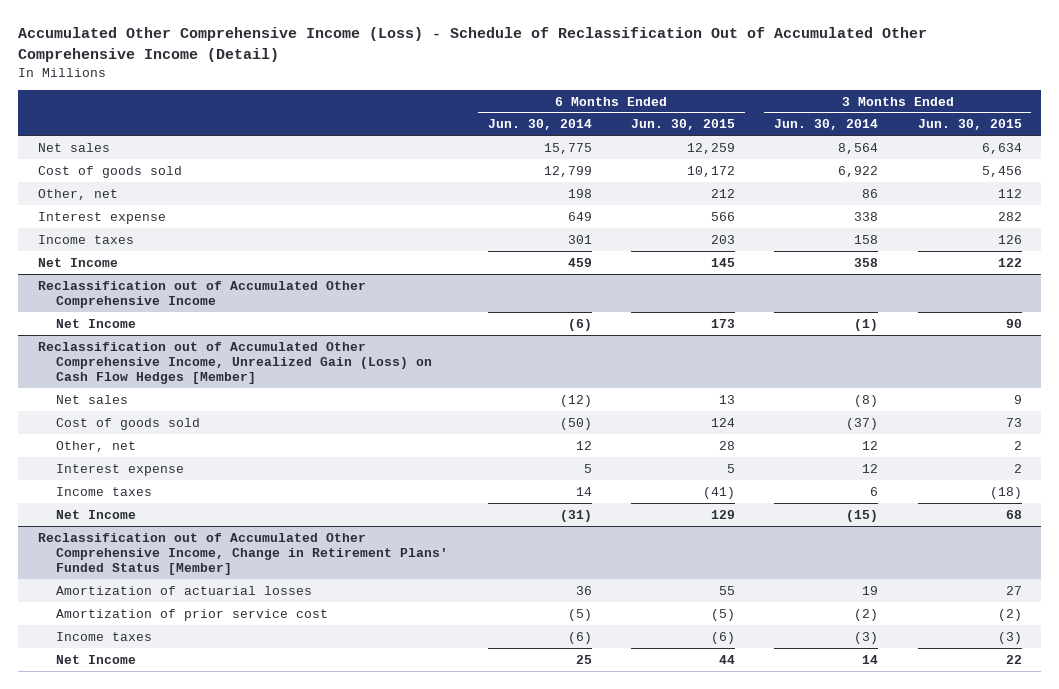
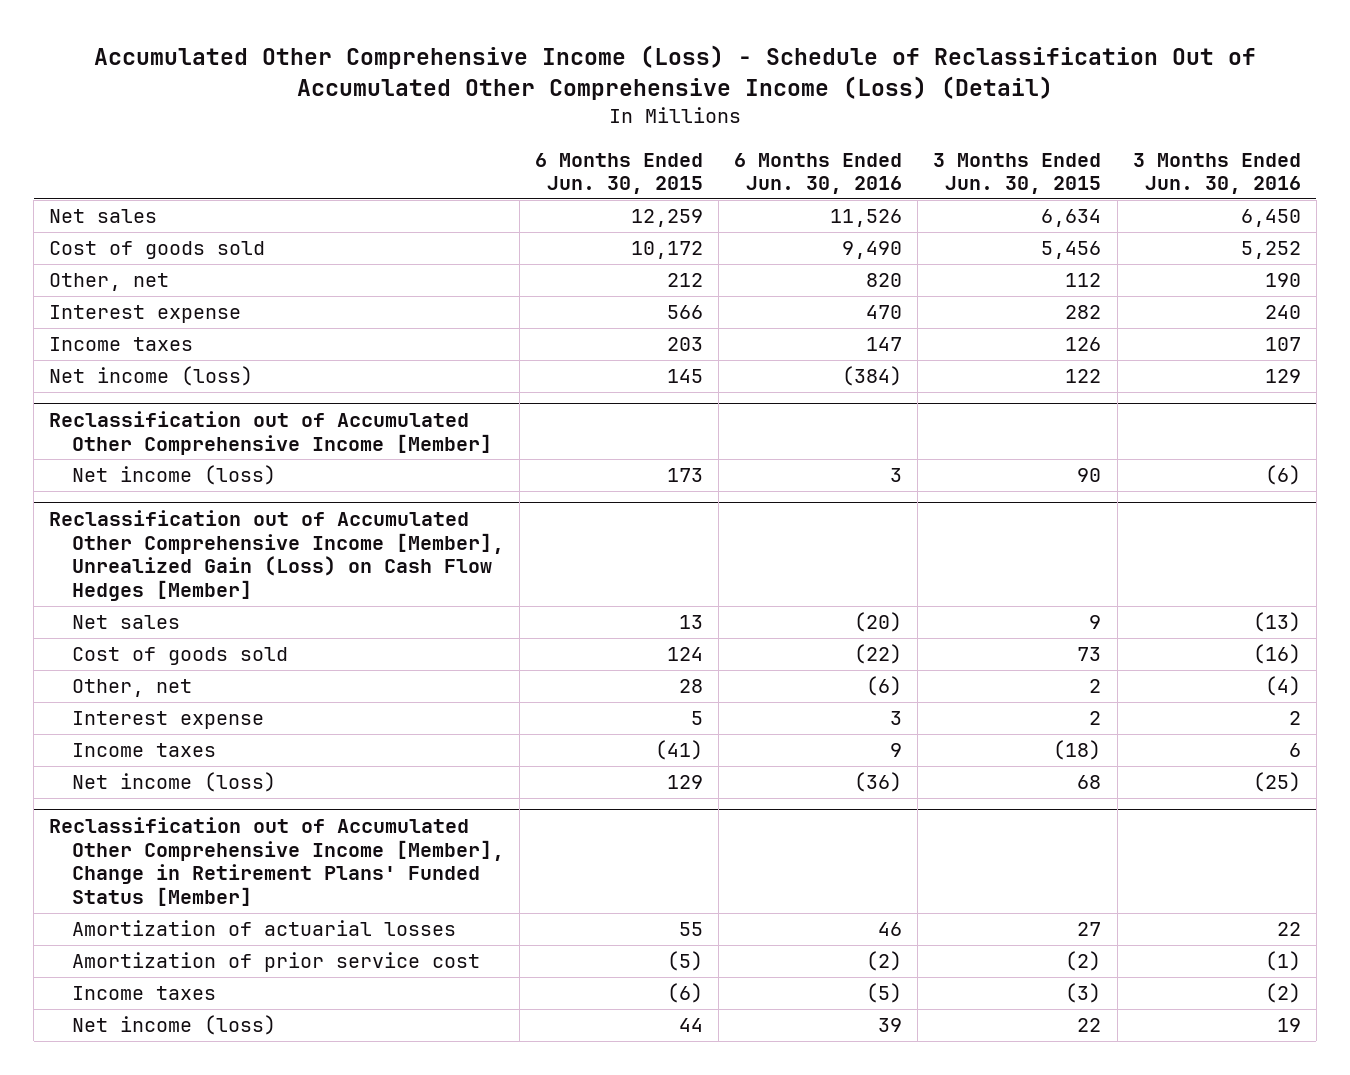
[17,27,927,62] Accumulated Other Comprehensive Income (Loss) - Schedule of Reclassification Out of Accumulated Other Comprehensive Income (Detail) -> [93,44,1256,101] Accumulated Other Comprehensive Income (Loss) - Schedule of Reclassification Out of Accumulated Other Comprehensive Income (Loss) (Detail)
[487,119,592,131] Jun. 30, 2014 -> none
[774,119,879,131] Jun. 30, 2014 -> none
none -> [734,152,903,195] 6 Months Ended Jun. 30, 2016
none -> [1132,152,1301,195] 3 Months Ended Jun. 30, 2016
[37,257,118,267] Net Income -> [49,366,254,387] Net income (loss)
[37,280,366,308] Reclassification out of Accumulated Other Comprehensive Income -> [49,411,492,455] Reclassification out of Accumulated Other Comprehensive Income [Member]
[56,318,137,328] Net Income -> [71,465,276,486] Net income (loss)
[37,341,433,385] Reclassification out of Accumulated Other Comprehensive Income, Unrealized Gain (Loss) on Cash Flow Hedges [Member] -> [49,510,504,602] Reclassification out of Accumulated Other Comprehensive Income [Member], Unrealized Gain (Loss) on Cash Flow Hedges [Member]
[56,509,137,519] Net Income -> [71,772,276,793] Net income (loss)
[37,532,449,576] Reclassification out of Accumulated Other Comprehensive Income, Change in Retirement Plans' Funded Status [Member] -> [49,817,504,907] Reclassification out of Accumulated Other Comprehensive Income [Member], Change in Retirement Plans' Funded Status [Member]
[56,654,137,664] Net Income -> [71,1015,276,1036] Net income (loss)

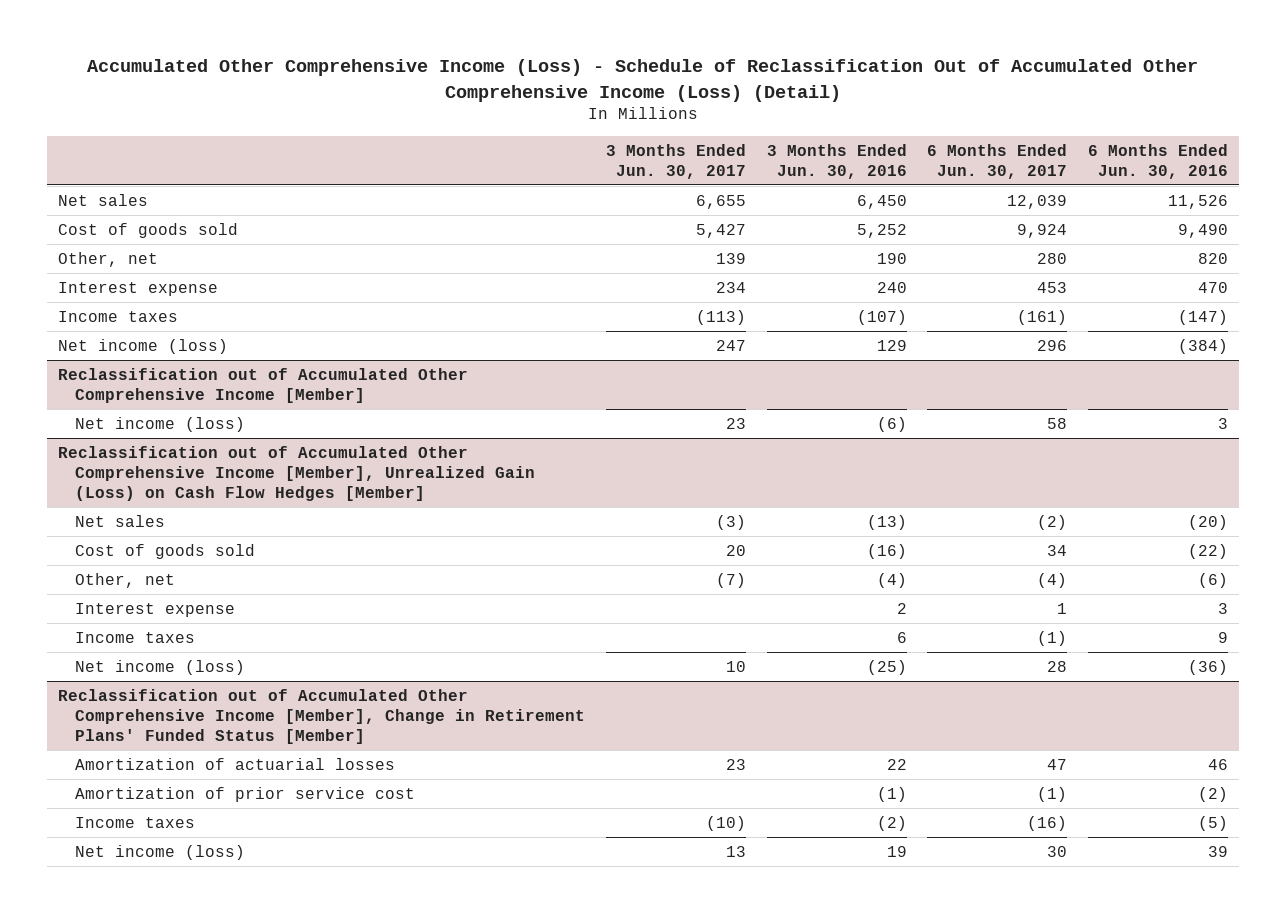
[535,152,704,195] 6 Months Ended Jun. 30, 2015 -> none
[933,152,1102,195] 3 Months Ended Jun. 30, 2015 -> none
none -> [605,143,746,179] 3 Months Ended Jun. 30, 2017
none -> [927,143,1068,179] 6 Months Ended Jun. 30, 2017
[866,337,903,352] 147 -> [1178,309,1229,325] (147)
[1264,337,1301,352] 107 -> [856,309,907,325] (107)

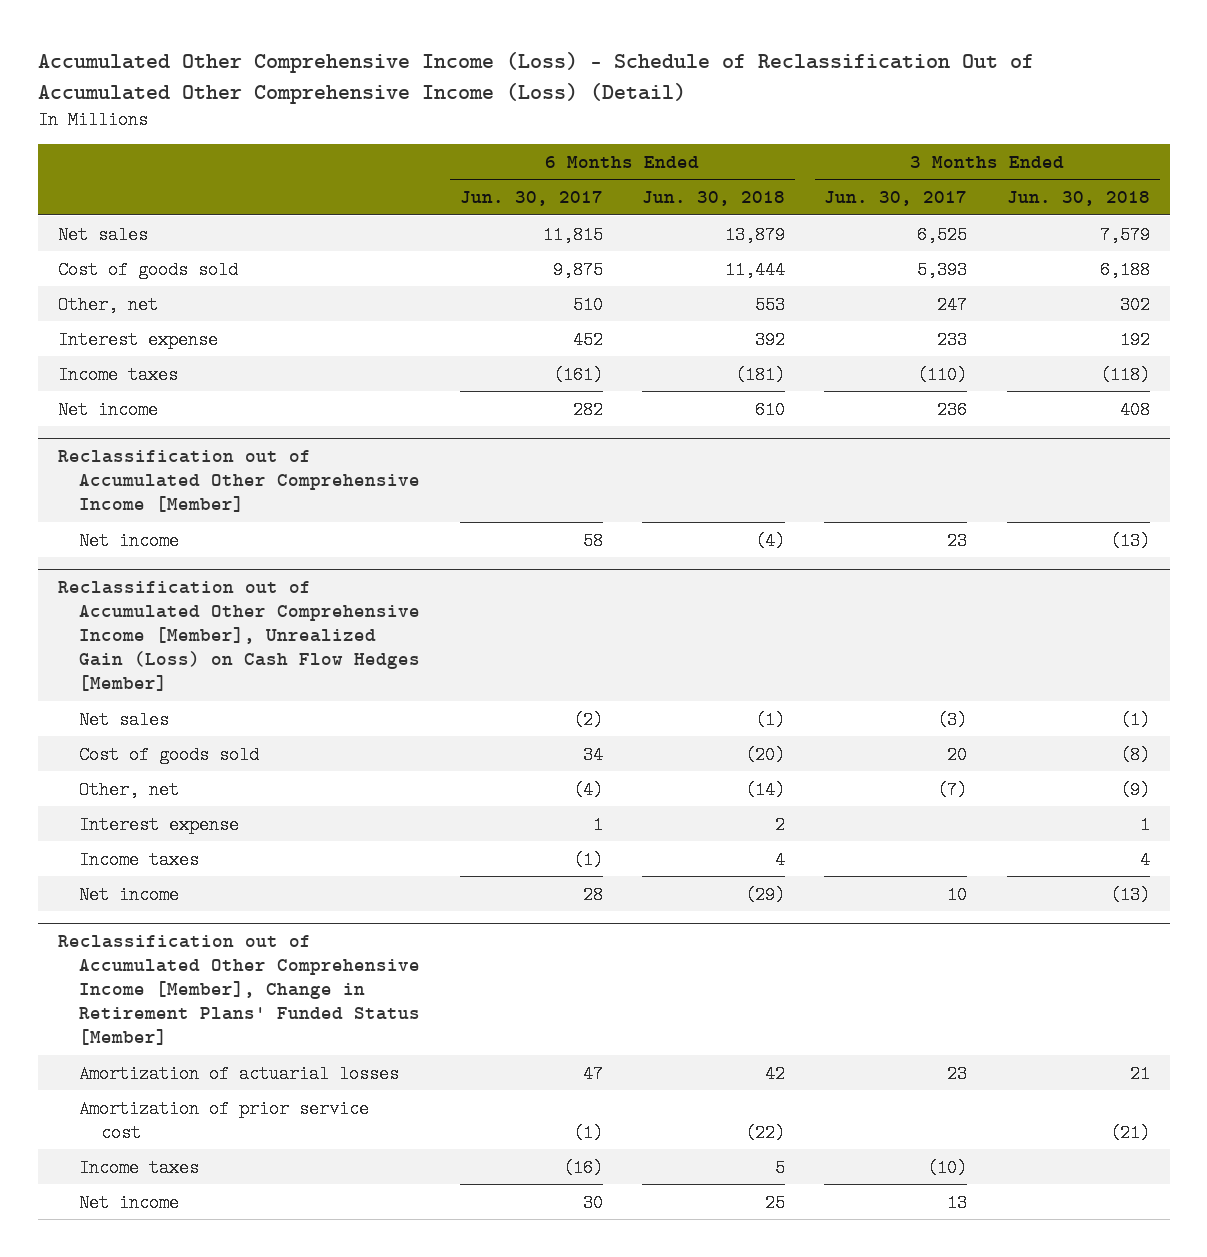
[766,143,907,179] 3 Months Ended Jun. 30, 2016 -> none
[1088,143,1229,179] 6 Months Ended Jun. 30, 2016 -> none
none -> [641,191,785,207] Jun. 30, 2018
none -> [1006,191,1150,207] Jun. 30, 2018
[695,194,746,209] 6,655 -> [917,225,968,244] 6,525
[1007,194,1068,209] 12,039 -> [542,225,603,244] 11,815
[695,223,746,238] 5,427 -> [917,260,968,279] 5,393
[1017,223,1068,238] 9,924 -> [552,260,603,279] 9,875
[715,252,746,264] 139 -> [937,295,968,314] 247
[1037,252,1068,264] 280 -> [572,295,603,314] 510
[715,281,746,293] 234 -> [937,330,968,349] 233
[1037,281,1068,293] 453 -> [572,330,603,349] 452
[695,309,746,325] (113) -> [917,365,968,384] (110)
[57,338,228,354] Net income (loss) -> [57,400,158,419] Net income
[715,339,746,351] 247 -> [937,400,968,419] 236
[1037,339,1068,351] 296 -> [572,400,603,419] 282
[74,416,245,432] Net income (loss) -> [79,531,180,550] Net income
[74,659,245,675] Net income (loss) -> [79,885,180,904] Net income
[74,844,245,860] Net income (loss) -> [79,1193,180,1212] Net income

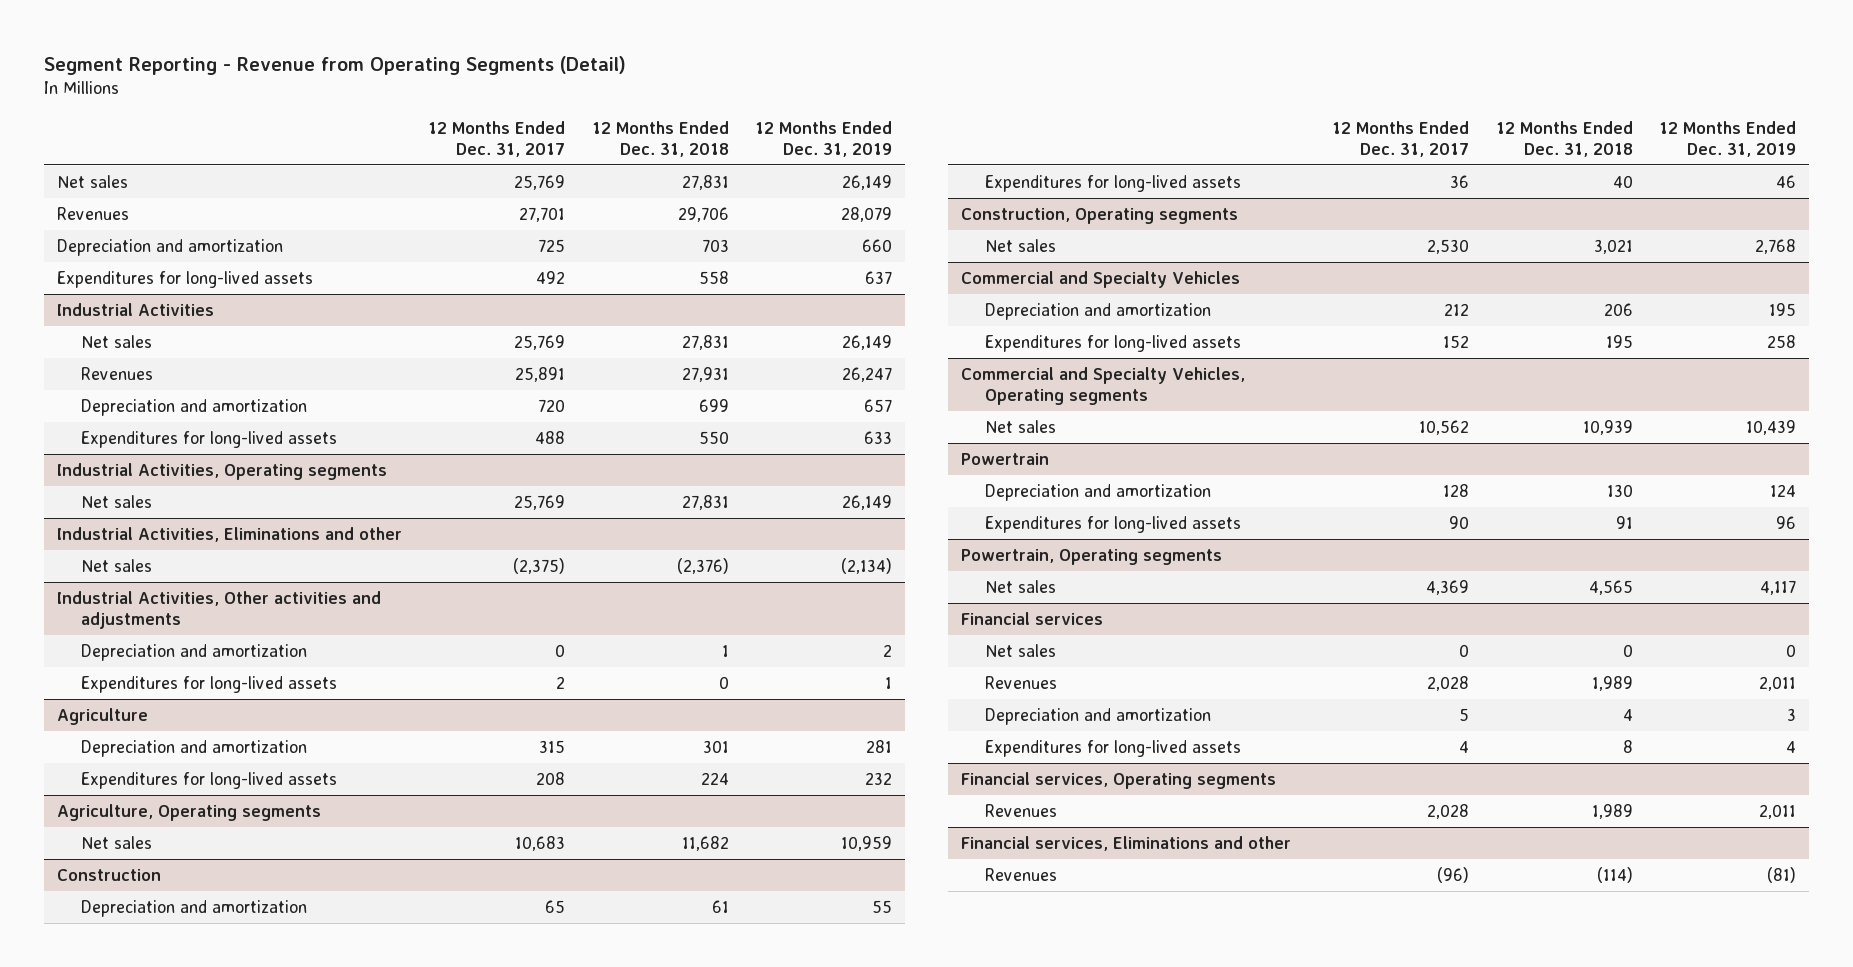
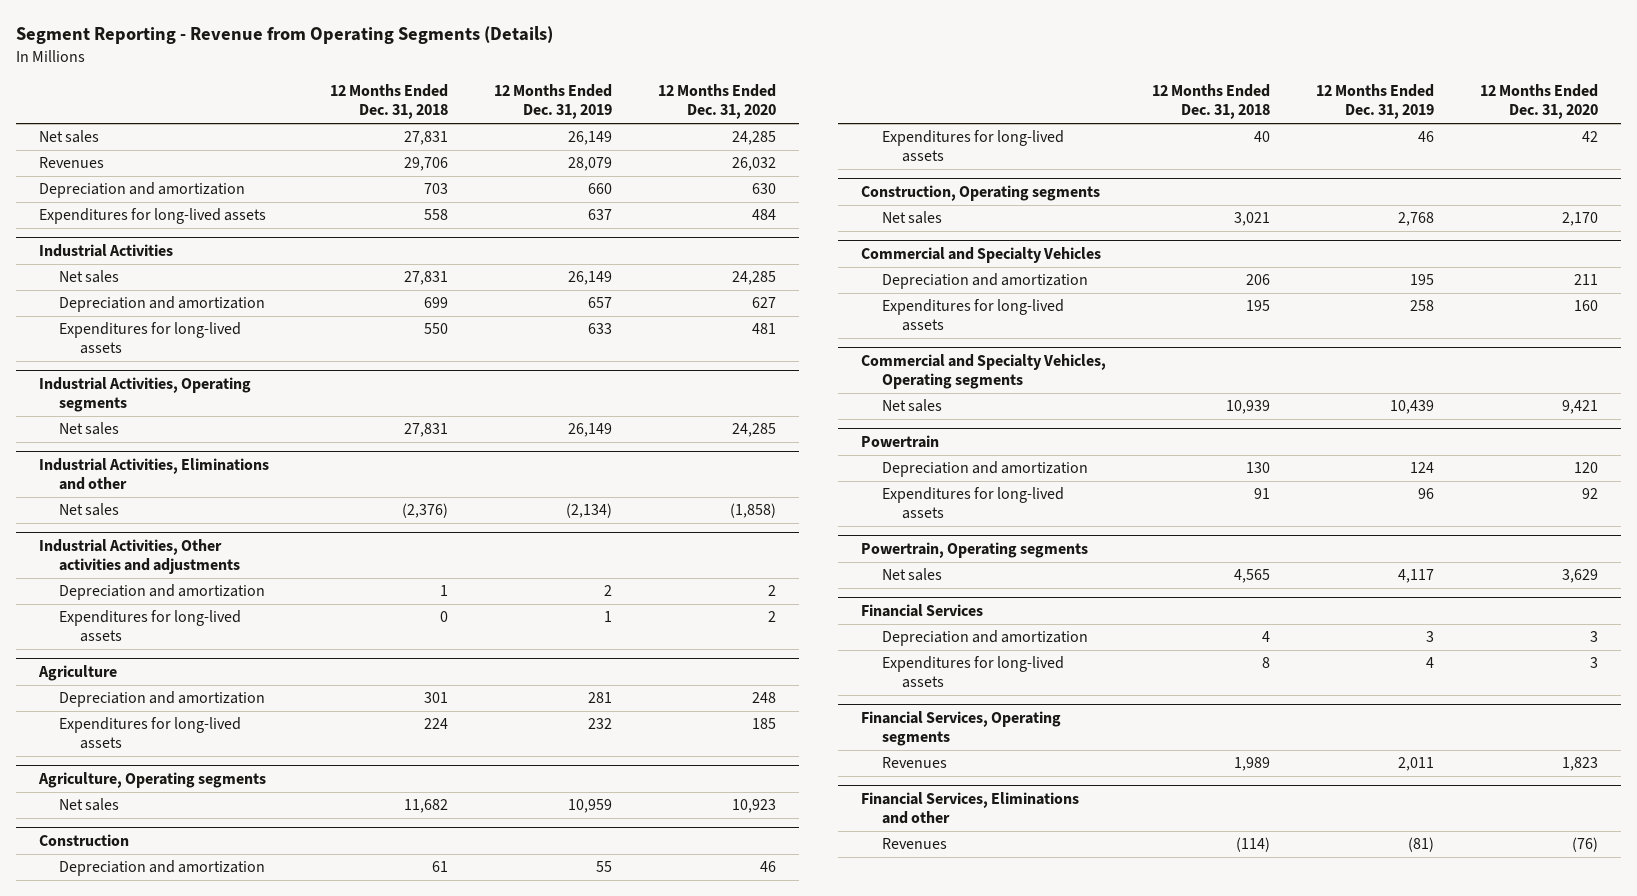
[44,55,627,75] Segment Reporting - Revenue from Operating Segments (Detail) -> [15,26,553,45] Segment Reporting - Revenue from Operating Segments (Details)
[428,120,566,157] 12 Months Ended Dec. 31, 2017 -> none
none -> [657,84,776,120] 12 Months Ended Dec. 31, 2020
[80,366,153,380] Revenues -> none
[984,643,1056,657] Net sales -> none
[984,675,1057,689] Revenues -> none
[961,611,1104,625] Financial services -> [861,603,984,617] Financial Services
[961,771,1277,789] Financial services, Operating segments -> [861,710,1062,747] Financial Services, Operating segments
[961,835,1292,851] Financial services, Eliminations and other -> [861,791,1080,825] Financial Services, Eliminations and other

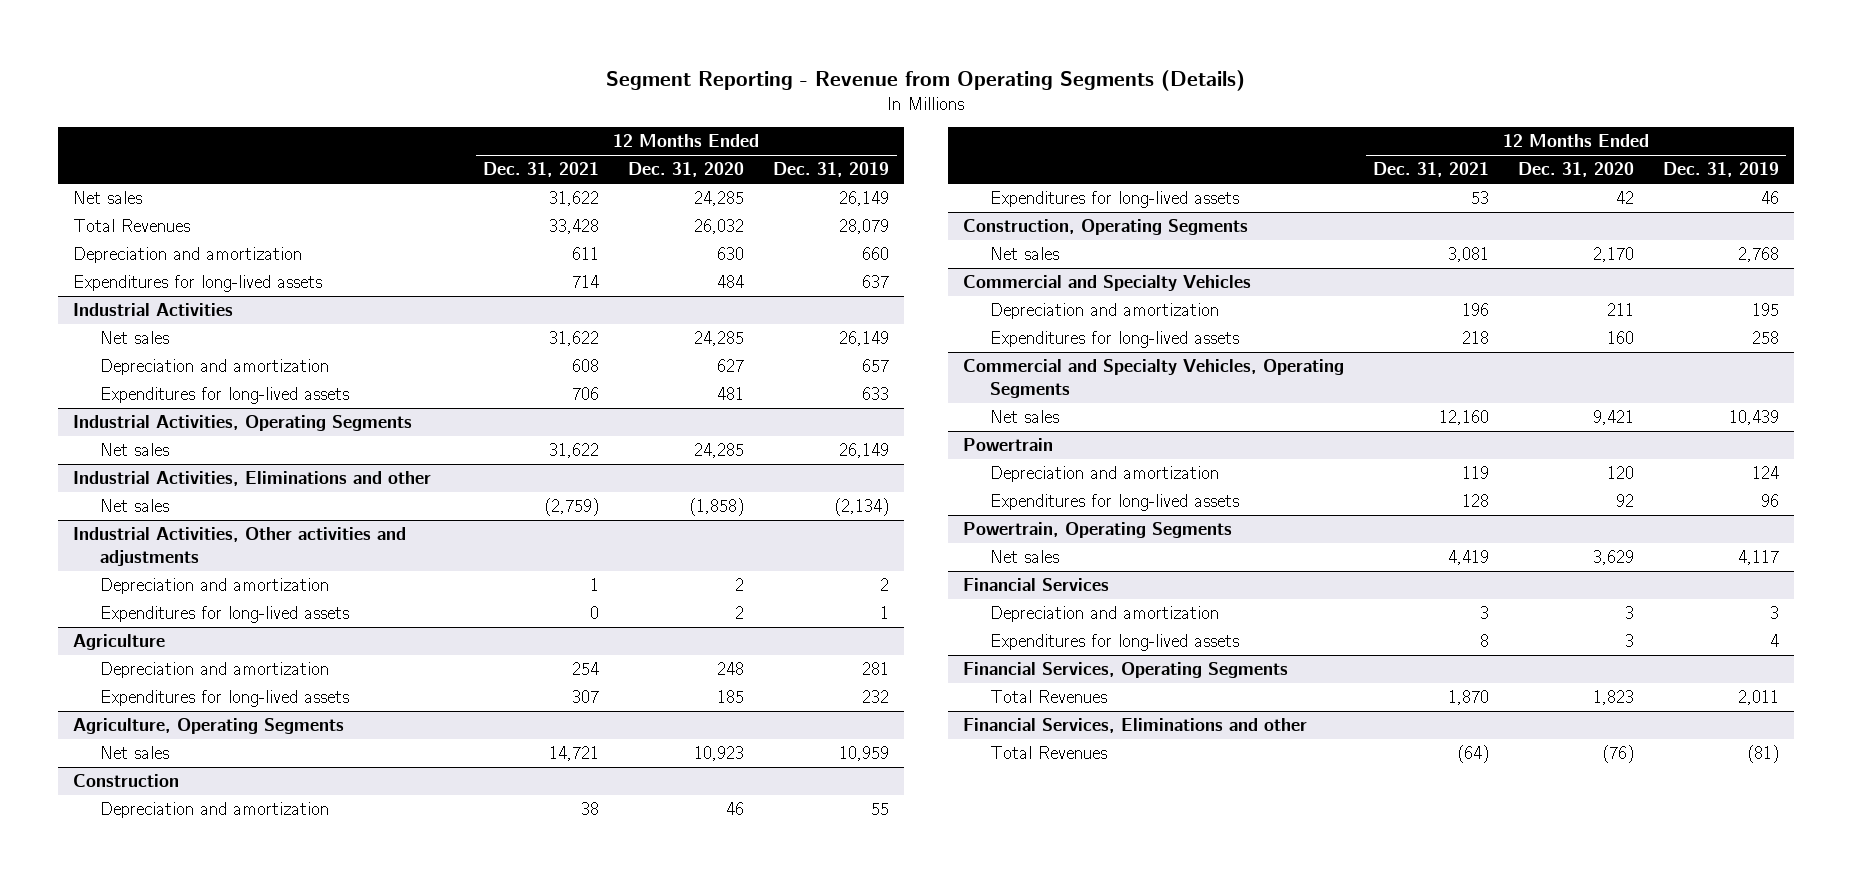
[329,84,448,120] 12 Months Ended Dec. 31, 2018 -> none
none -> [483,162,600,178] Dec. 31, 2021
[38,157,104,169] Revenues -> [73,219,191,233] Total Revenues
[38,376,251,413] Industrial Activities, Operating segments -> [73,415,413,432] Industrial Activities, Operating Segments
[37,771,266,788] Agriculture, Operating segments -> [73,718,345,735] Agriculture, Operating Segments
[861,184,1101,201] Construction, Operating segments -> [962,219,1248,236] Construction, Operating Segments
[861,353,1107,390] Commercial and Specialty Vehicles, Operating segments -> [962,359,1344,398] Commercial and Specialty Vehicles, Operating Segments
[861,541,1089,558] Powertrain, Operating segments -> [962,522,1232,539] Powertrain, Operating Segments
[861,710,1062,747] Financial Services, Operating segments -> [962,662,1288,679] Financial Services, Operating Segments
[881,757,947,769] Revenues -> [990,690,1108,704] Total Revenues
[881,838,947,850] Revenues -> [990,746,1108,760] Total Revenues

